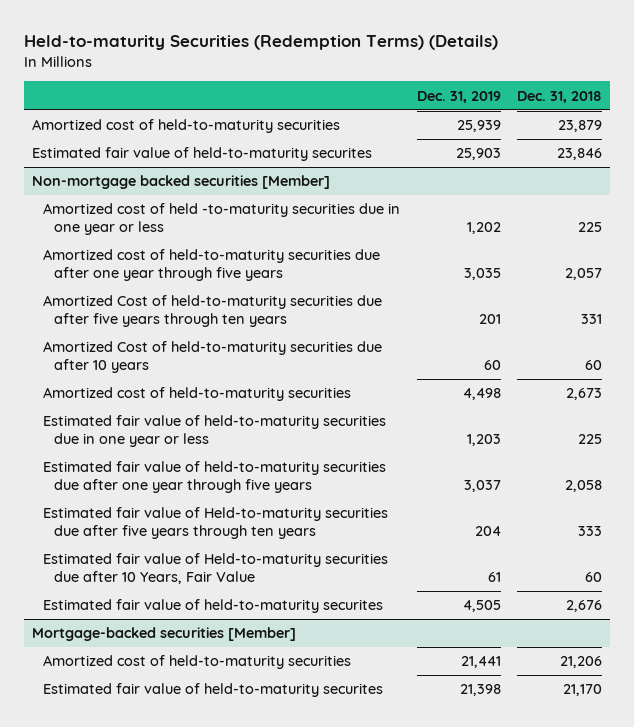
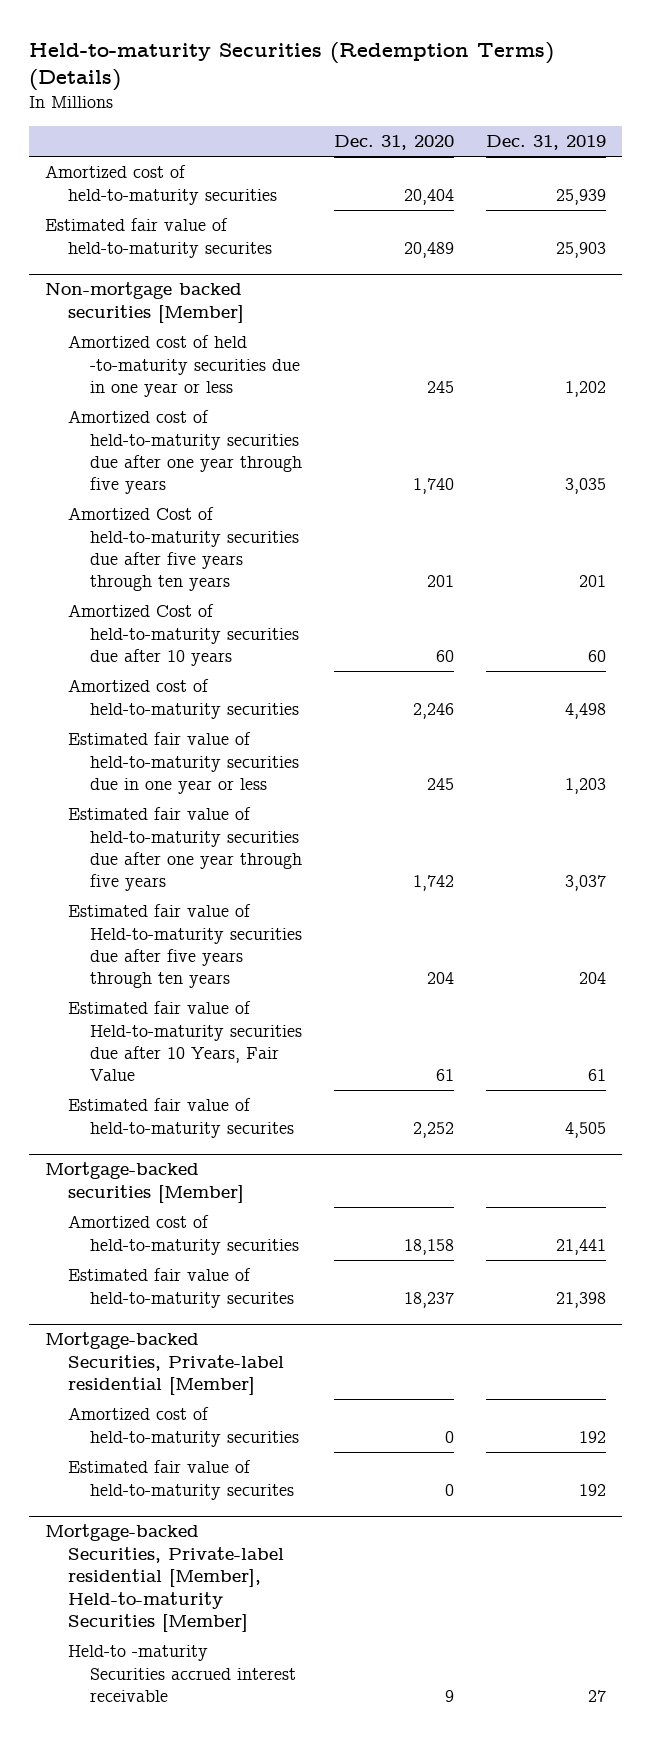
[516,90,602,103] Dec. 31, 2018 -> none
none -> [334,135,455,151] Dec. 31, 2020
none -> [45,1332,284,1396] Mortgage-backed Securities, Private-label residential [Member]
none -> [67,1407,300,1447] Amortized cost of held-to-maturity securities
none -> [67,1460,295,1500] Estimated fair value of held-to-maturity securites
none -> [45,1524,284,1632] Mortgage-backed Securities, Private-label residential [Member], Held-to-maturity Securities [Member]
none -> [67,1645,297,1702] Held-to -maturity Securities accrued interest receivable

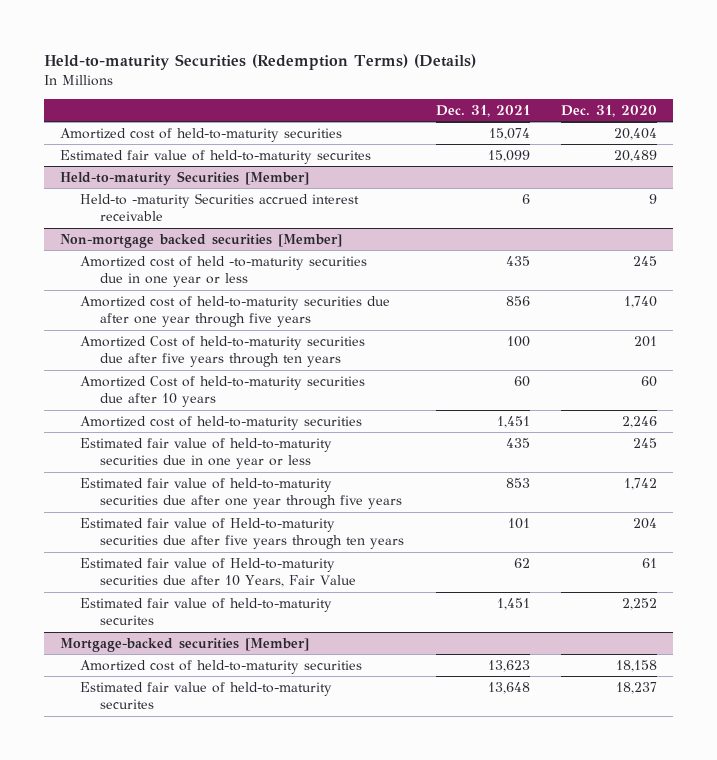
[486,135,607,151] Dec. 31, 2019 -> none
none -> [435,104,530,117] Dec. 31, 2021
none -> [60,171,310,187] Held-to-maturity Securities [Member]
none -> [80,193,360,222] Held-to -maturity Securities accrued interest receivable
[45,1332,284,1396] Mortgage-backed Securities, Private-label residential [Member] -> none
[67,1407,300,1447] Amortized cost of held-to-maturity securities -> none
[67,1460,295,1500] Estimated fair value of held-to-maturity securites -> none
[45,1524,284,1632] Mortgage-backed Securities, Private-label residential [Member], Held-to-maturity Securities [Member] -> none
[67,1645,297,1702] Held-to -maturity Securities accrued interest receivable -> none

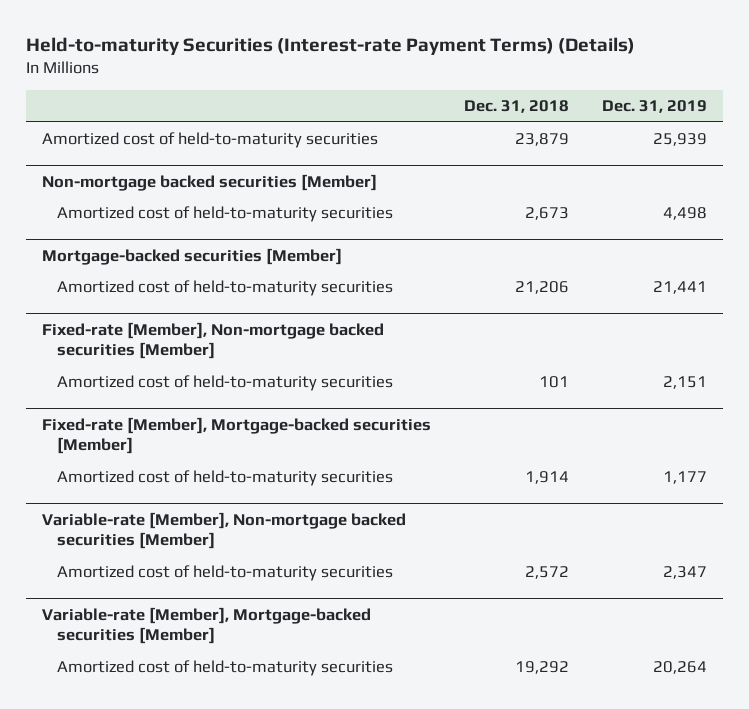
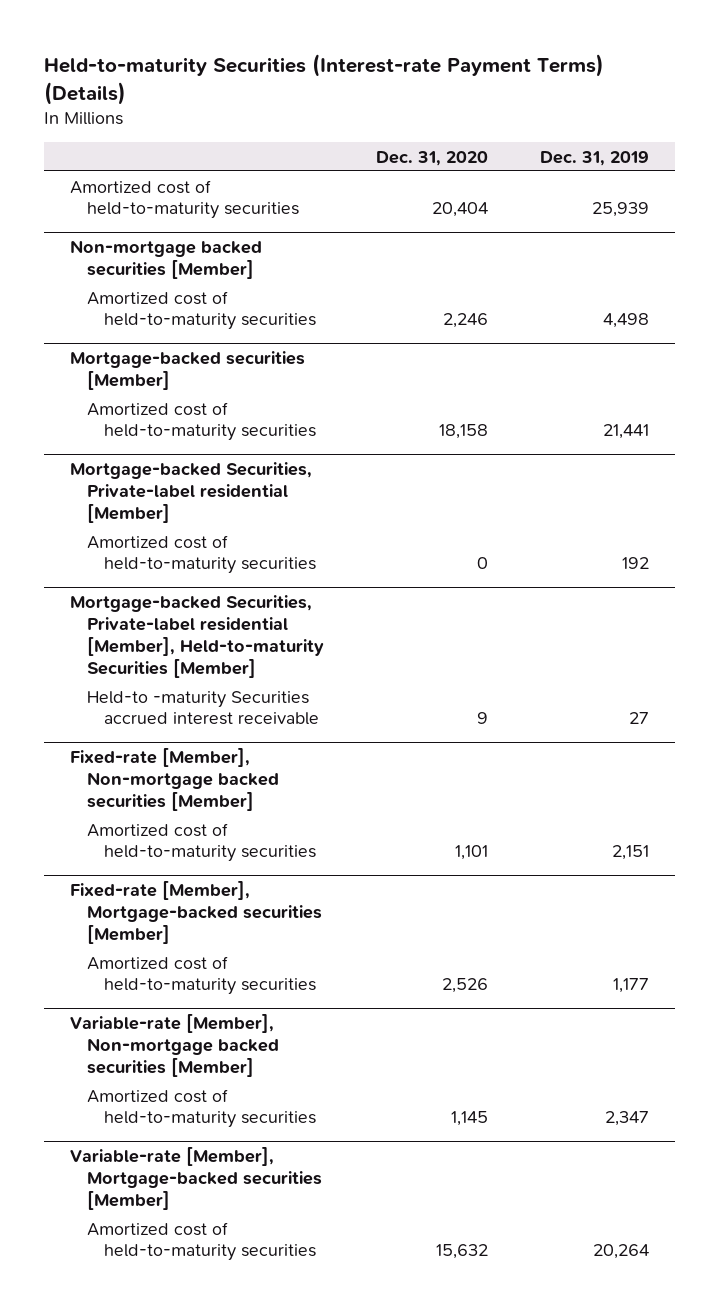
[463,99,569,113] Dec. 31, 2018 -> none
none -> [376,150,489,166] Dec. 31, 2020
none -> [69,462,312,523] Mortgage-backed Securities, Private-label residential [Member]
none -> [86,534,317,575] Amortized cost of held-to-maturity securities
none -> [69,595,324,678] Mortgage-backed Securities, Private-label residential [Member], Held-to-maturity Securities [Member]
none -> [86,690,320,726] Held-to -maturity Securities accrued interest receivable

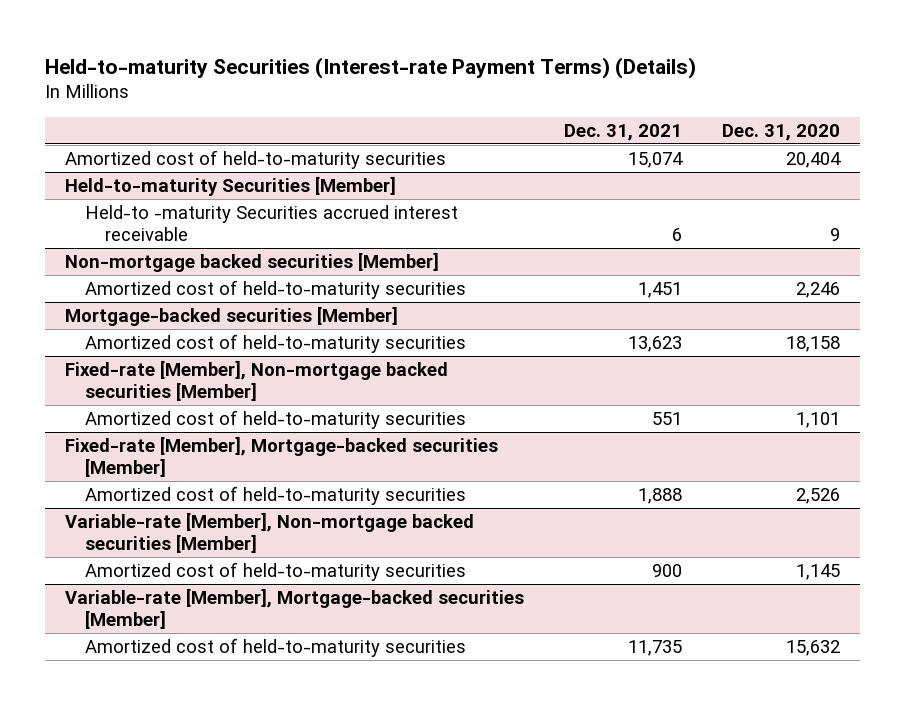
[540,150,650,166] Dec. 31, 2019 -> none
none -> [564,123,683,141] Dec. 31, 2021
none -> [65,176,397,197] Held-to-maturity Securities [Member]
none -> [85,205,459,241] Held-to -maturity Securities accrued interest receivable
[69,462,312,523] Mortgage-backed Securities, Private-label residential [Member] -> none
[86,534,317,575] Amortized cost of held-to-maturity securities -> none
[69,595,324,678] Mortgage-backed Securities, Private-label residential [Member], Held-to-maturity Securities [Member] -> none
[86,690,320,726] Held-to -maturity Securities accrued interest receivable -> none

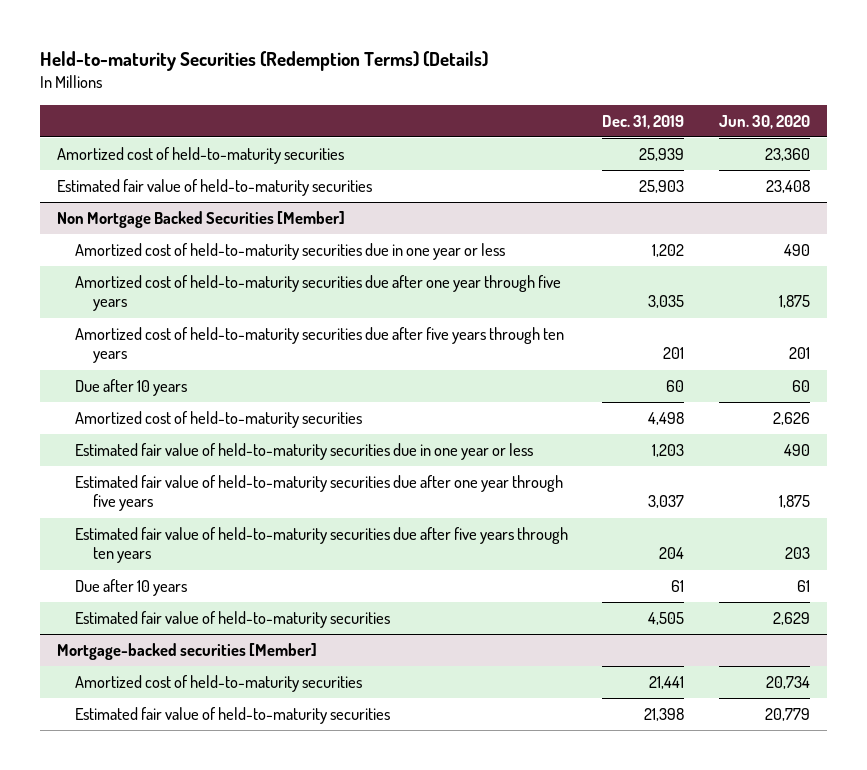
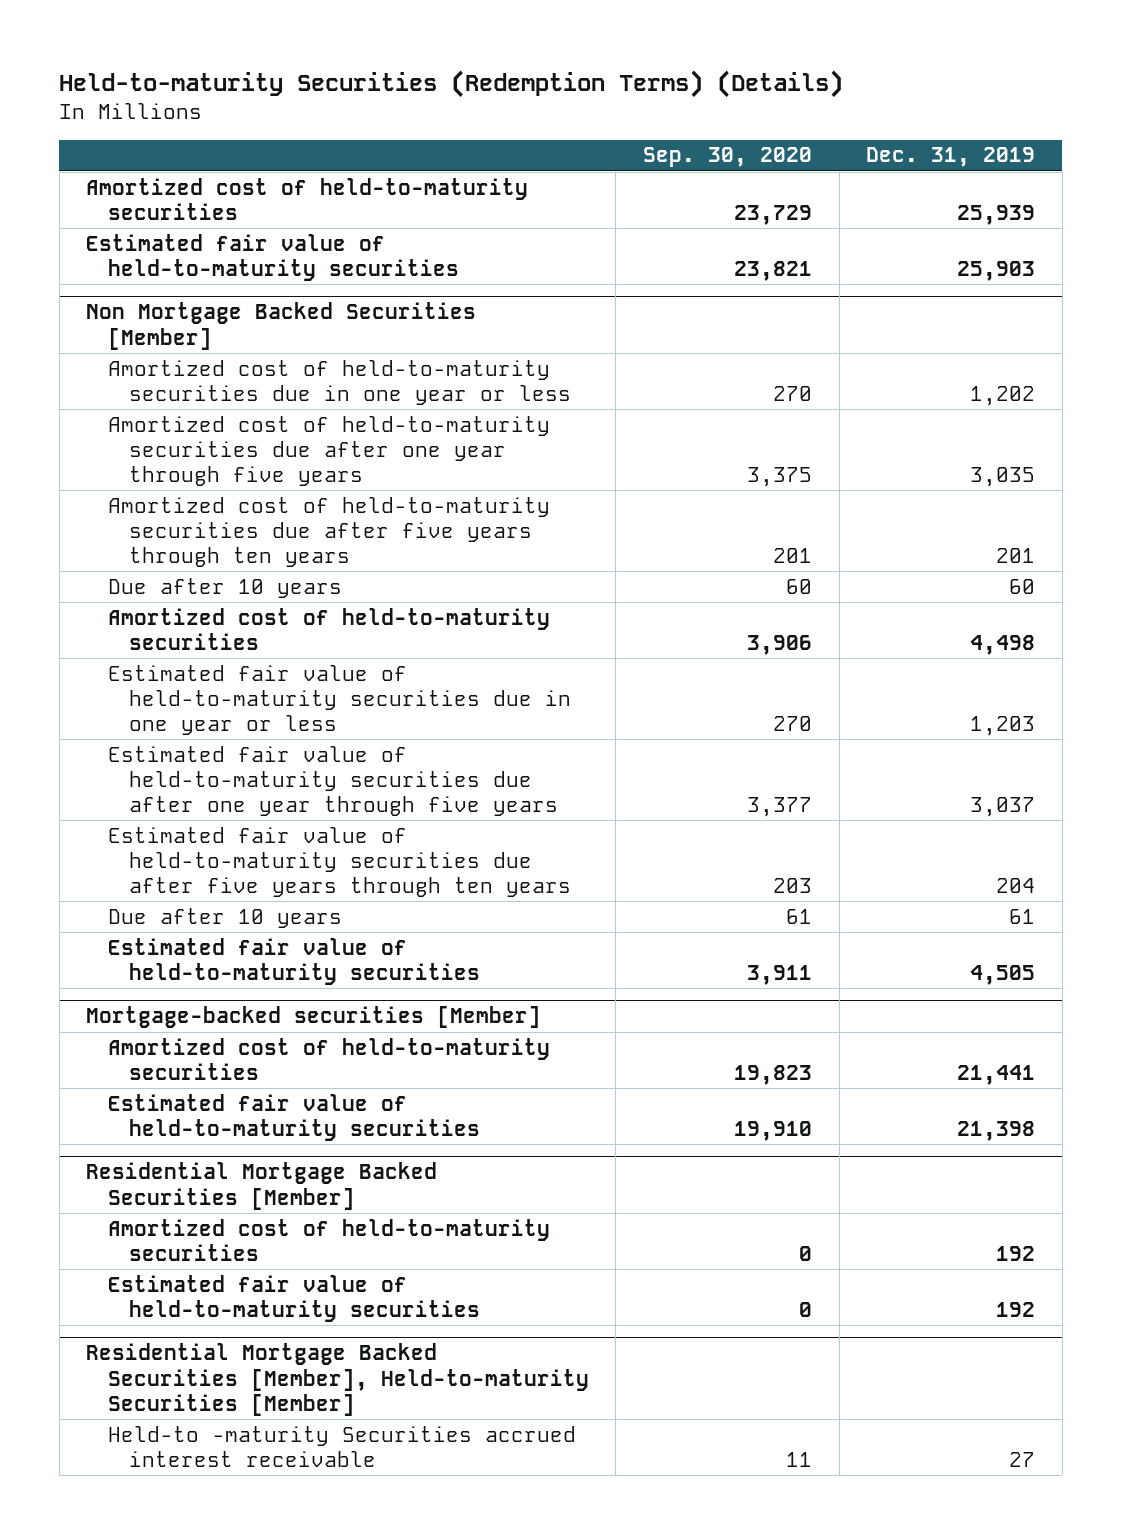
[718,114,810,129] Jun. 30, 2020 -> none
none -> [643,147,813,168] Sep. 30, 2020
none -> [86,1162,438,1210] Residential Mortgage Backed Securities [Member]
none -> [107,1218,550,1261] Amortized cost of held-to-maturity securities
none -> [107,1274,481,1322] Estimated fair value of held-to-maturity securities
none -> [86,1343,589,1416] Residential Mortgage Backed Securities [Member], Held-to-maturity Securities [Member]
none -> [107,1425,576,1467] Held-to -maturity Securities accrued interest receivable

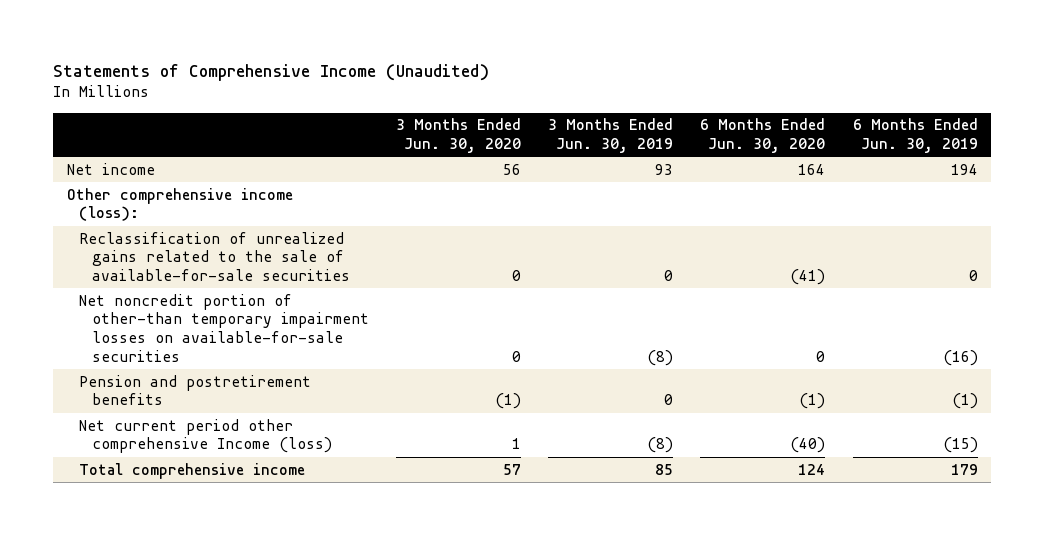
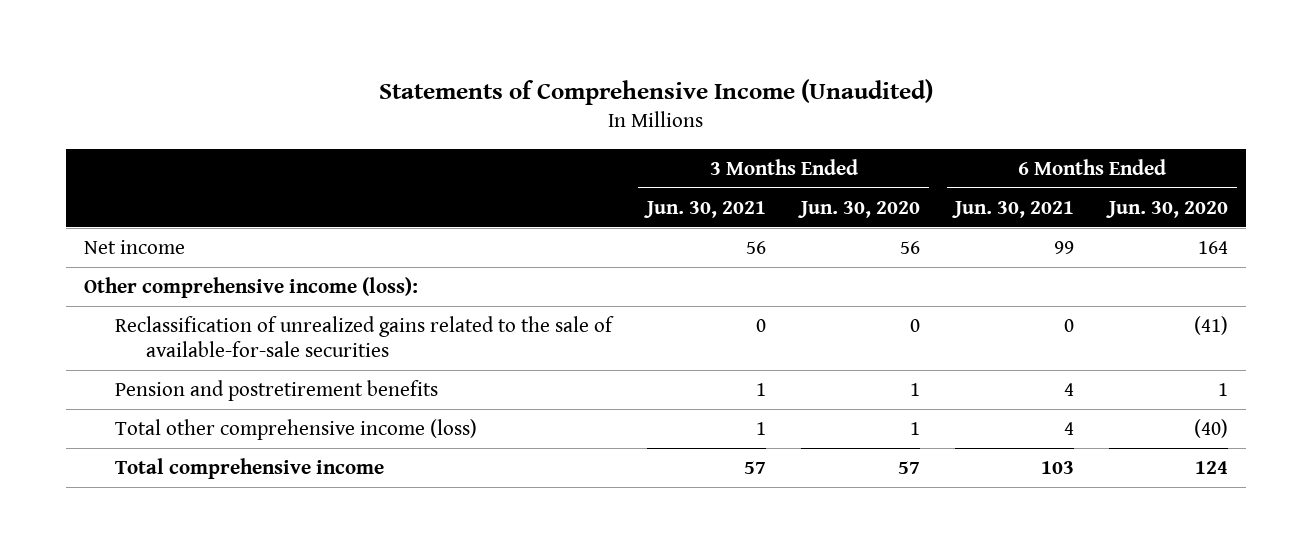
[548,118,674,154] 3 Months Ended Jun. 30, 2019 -> none
[852,118,978,154] 6 Months Ended Jun. 30, 2019 -> none
none -> [644,200,767,218] Jun. 30, 2021
none -> [952,200,1075,218] Jun. 30, 2021
[79,293,369,363] Net noncredit portion of other-than temporary impairment losses on available-for-sale securities -> none
[494,393,521,410] (1) -> [910,383,921,397] 1
[799,393,826,410] (1) -> [1218,383,1229,397] 1
[79,418,332,454] Net current period other comprehensive Income (loss) -> [115,419,478,441] Total other comprehensive income (loss)

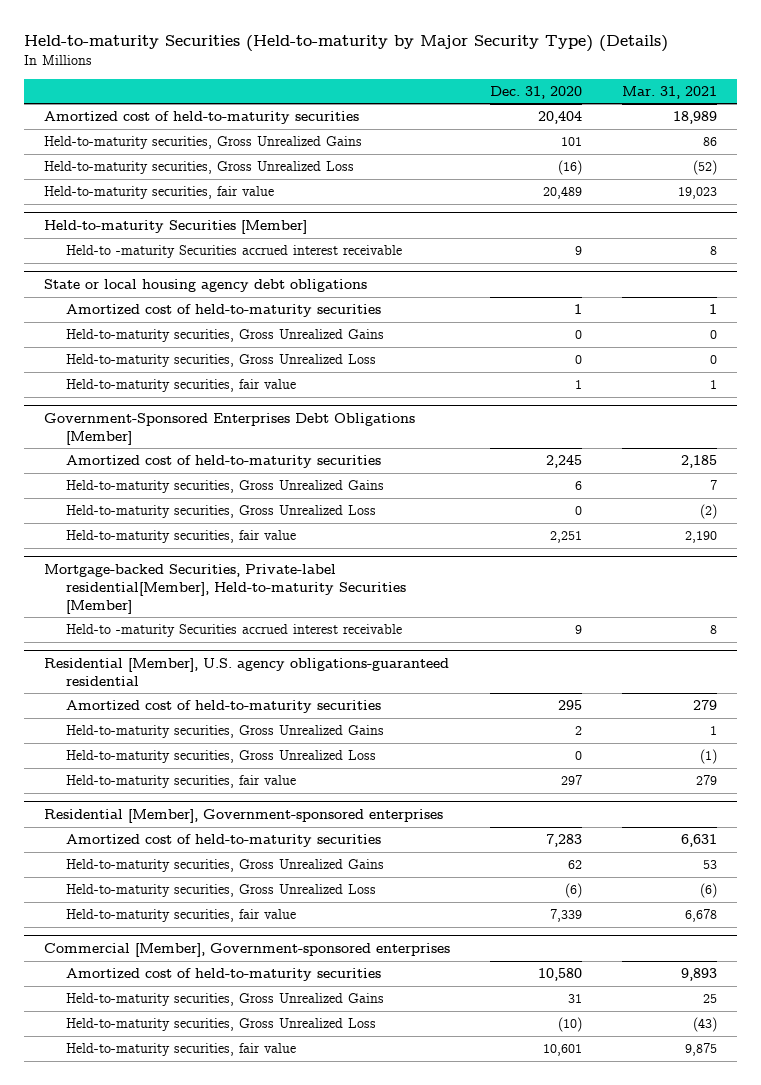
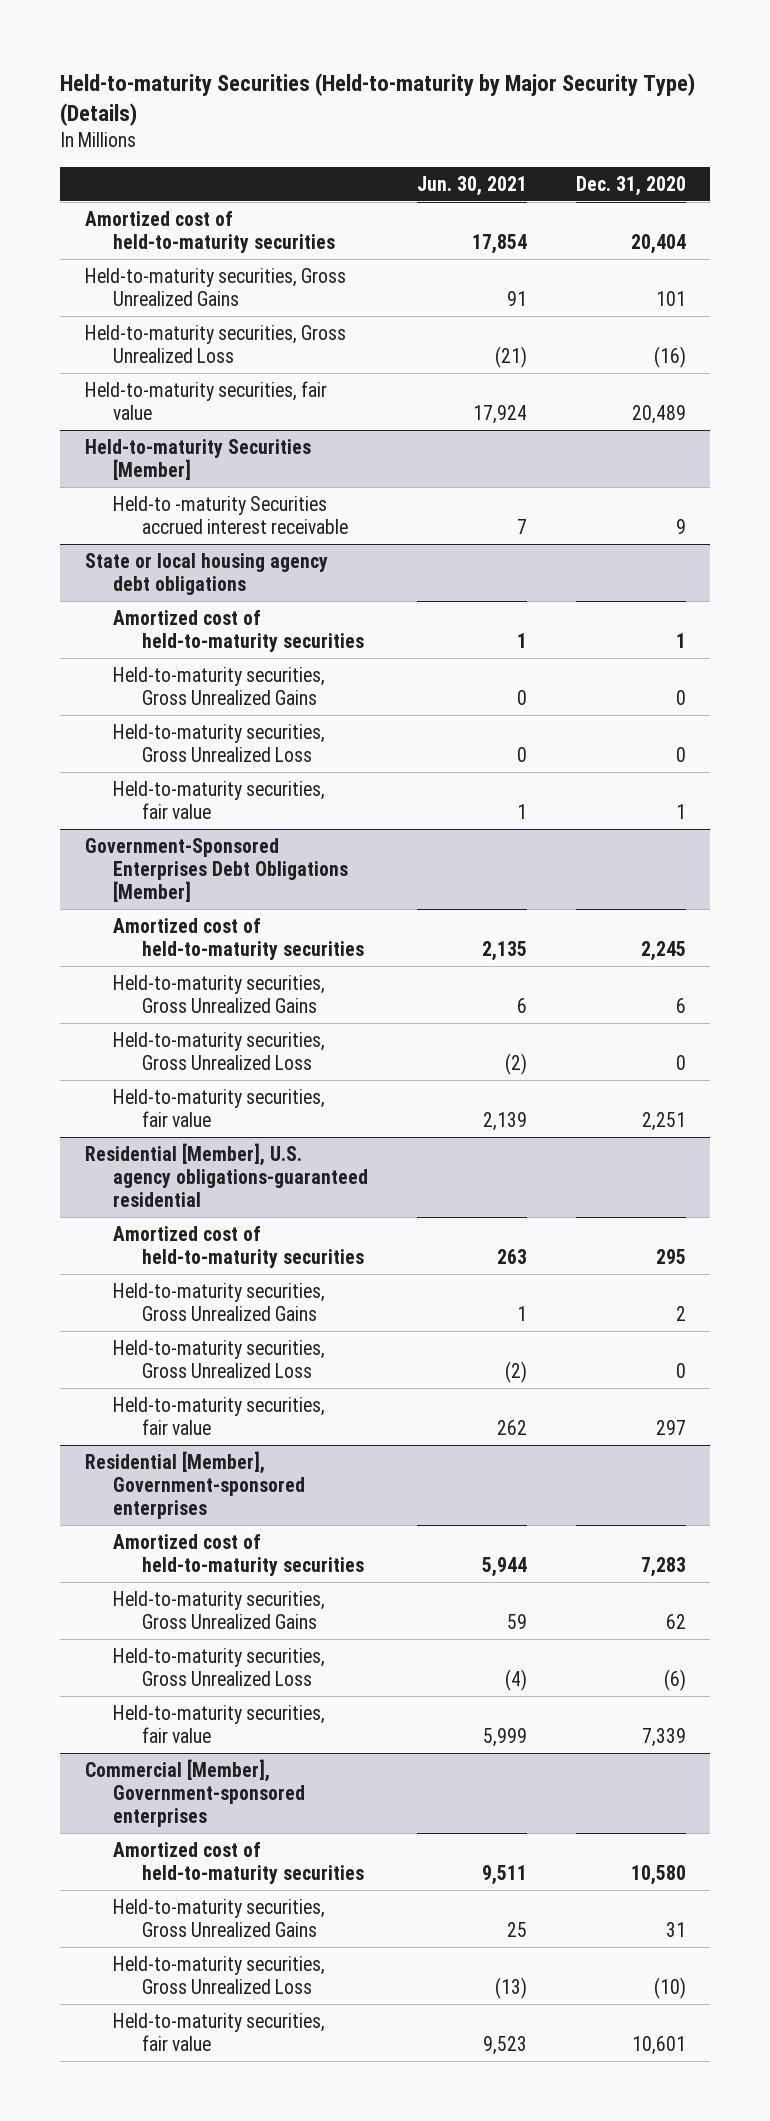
[621,85,717,99] Mar. 31, 2021 -> none
none -> [417,175,528,196] Jun. 30, 2021
[44,564,407,614] Mortgage-backed Securities, Private-label residential[Member], Held-to-maturity Securities [Member] -> none
[66,624,403,638] Held-to -maturity Securities accrued interest receivable -> none

